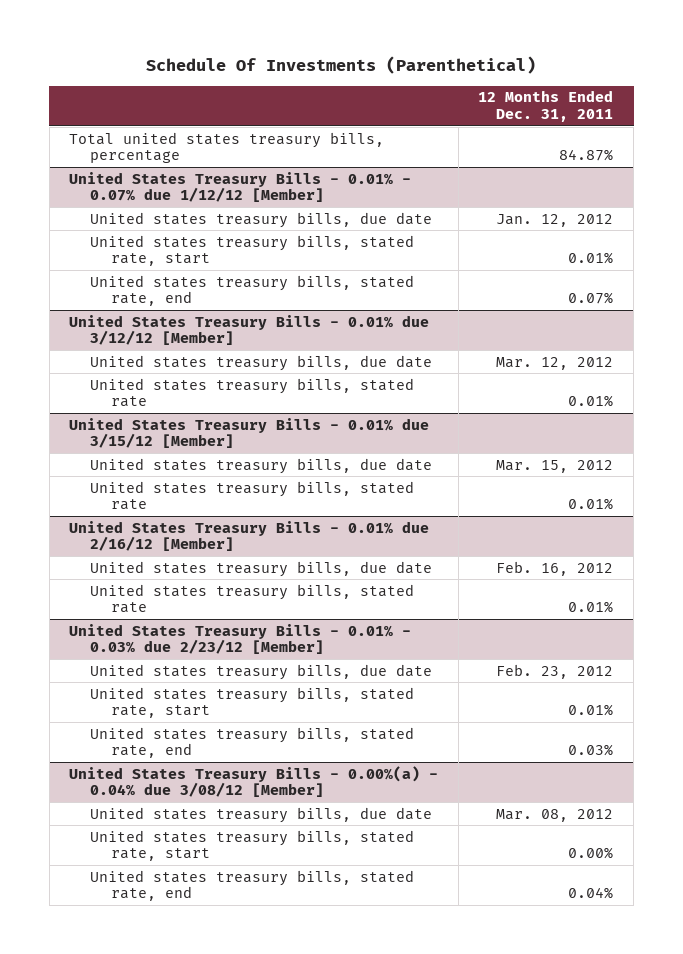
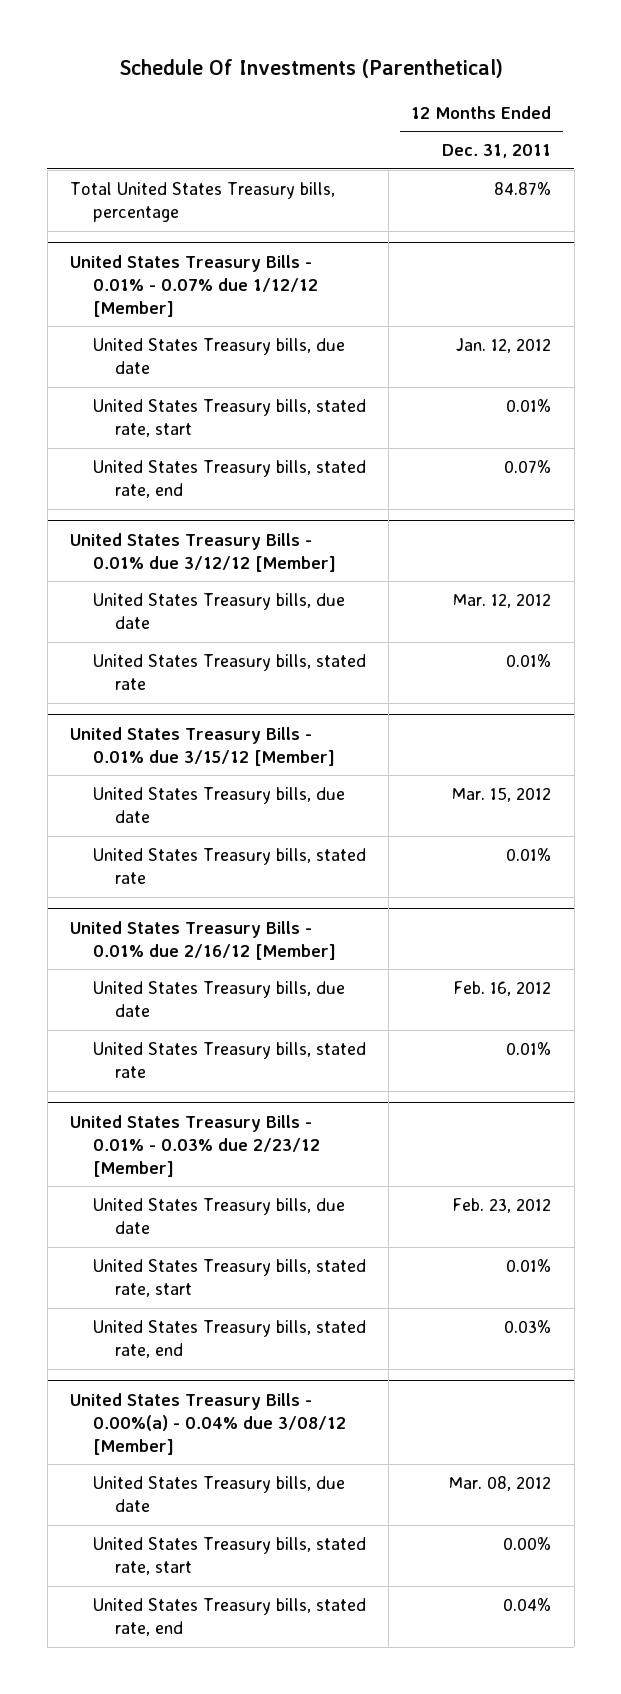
[69,131,385,164] Total united states treasury bills, percentage -> [70,181,336,223] Total United States Treasury bills, percentage
[90,211,433,228] United states treasury bills, due date -> [92,337,345,375] United States Treasury bills, due date
[90,234,415,267] United states treasury bills, stated rate, start -> [92,398,366,438] United States Treasury bills, stated rate, start
[90,274,415,307] United states treasury bills, stated rate, end -> [92,459,366,499] United States Treasury bills, stated rate, end
[90,354,433,371] United states treasury bills, due date -> [92,592,345,630] United States Treasury bills, due date
[90,377,415,408] United states treasury bills, stated rate -> [92,653,366,691] United States Treasury bills, stated rate
[90,457,433,474] United states treasury bills, due date -> [92,786,345,824] United States Treasury bills, due date
[90,480,415,511] United states treasury bills, stated rate -> [92,847,366,885] United States Treasury bills, stated rate
[90,560,433,577] United states treasury bills, due date -> [92,980,345,1018] United States Treasury bills, due date
[90,583,415,614] United states treasury bills, stated rate -> [92,1041,366,1079] United States Treasury bills, stated rate
[90,663,433,680] United states treasury bills, due date -> [92,1197,345,1235] United States Treasury bills, due date
[90,686,415,719] United states treasury bills, stated rate, start -> [92,1258,366,1298] United States Treasury bills, stated rate, start
[90,726,415,759] United states treasury bills, stated rate, end -> [92,1319,366,1359] United States Treasury bills, stated rate, end
[90,806,433,823] United states treasury bills, due date -> [92,1475,345,1513] United States Treasury bills, due date
[90,829,415,862] United states treasury bills, stated rate, start -> [92,1536,366,1576] United States Treasury bills, stated rate, start
[90,869,415,902] United states treasury bills, stated rate, end -> [92,1597,366,1637] United States Treasury bills, stated rate, end

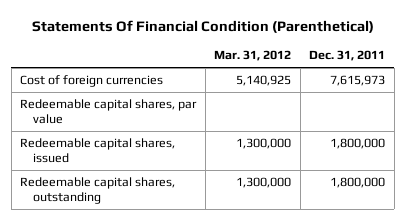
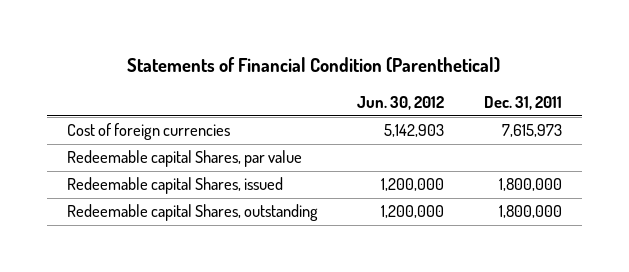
[31,19,374,33] Statements Of Financial Condition (Parenthetical) -> [127,57,501,74] Statements of Financial Condition (Parenthetical)
[214,50,292,62] Mar. 31, 2012 -> none
none -> [357,96,445,111] Jun. 30, 2012
[20,99,198,125] Redeemable capital shares, par value -> [66,150,302,168] Redeemable capital Shares, par value
[20,138,176,164] Redeemable capital shares, issued -> [66,177,283,195] Redeemable capital Shares, issued
[20,177,176,205] Redeemable capital shares, outstanding -> [66,204,318,222] Redeemable capital Shares, outstanding

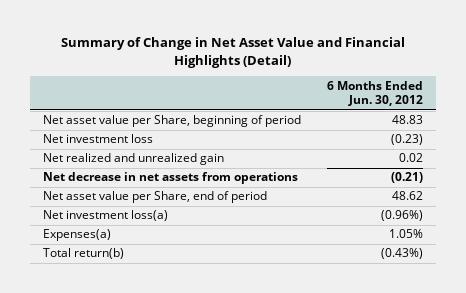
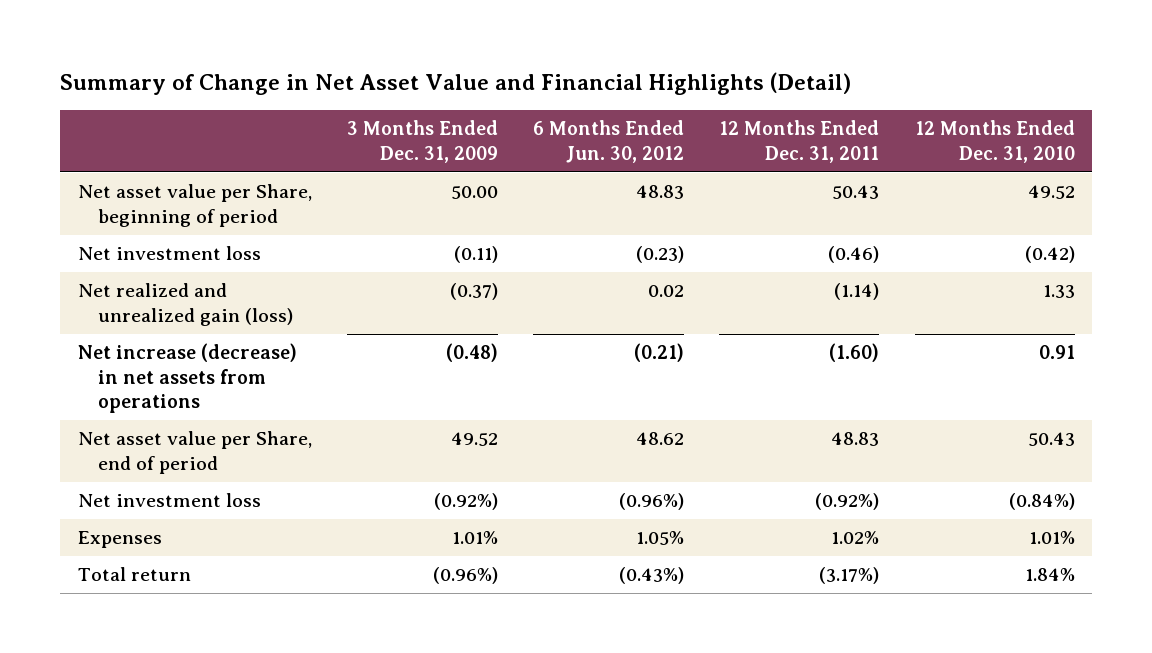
none -> [346,120,498,163] 3 Months Ended Dec. 31, 2009
none -> [719,120,880,163] 12 Months Ended Dec. 31, 2011
none -> [914,120,1075,163] 12 Months Ended Dec. 31, 2010
[42,153,224,166] Net realized and unrealized gain -> [77,283,294,326] Net realized and unrealized gain (loss)
[42,172,298,185] Net decrease in net assets from operations -> [77,343,297,414] Net increase (decrease) in net assets from operations
[42,210,168,222] Net investment loss(a) -> [77,493,261,508] Net investment loss
[42,229,111,242] Expenses(a) -> [77,531,162,549] Expenses
[42,248,124,260] Total return(b) -> [77,567,191,582] Total return

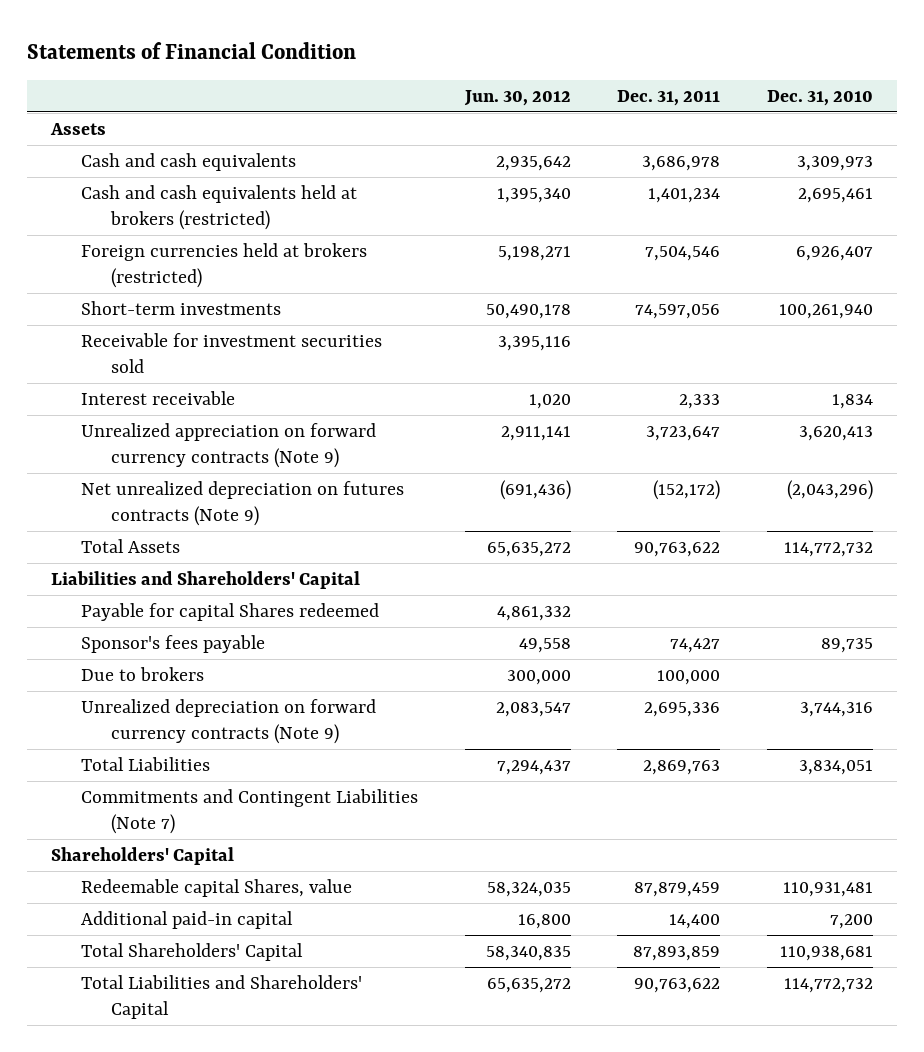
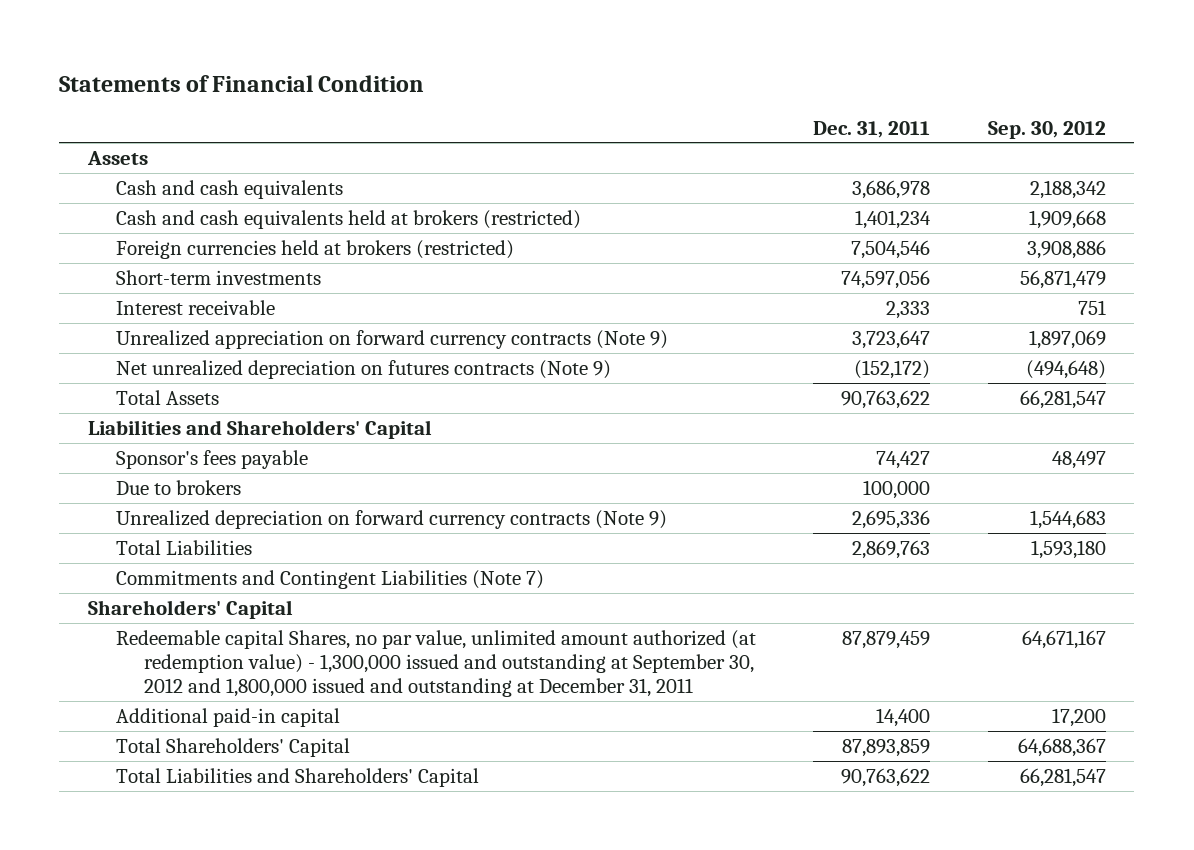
[463,89,571,106] Jun. 30, 2012 -> none
[767,89,874,106] Dec. 31, 2010 -> none
none -> [987,120,1106,139] Sep. 30, 2012
[80,332,382,374] Receivable for investment securities sold -> none
[80,602,379,621] Payable for capital Shares redeemed -> none
[80,878,352,897] Redeemable capital Shares, value -> [116,629,757,698] Redeemable capital Shares, no par value, unlimited amount authorized (at redemption value) - 1,300,000 issued and outstanding at September 30, 2012 and 1,800,000 issued and outstanding at December 31, 2011

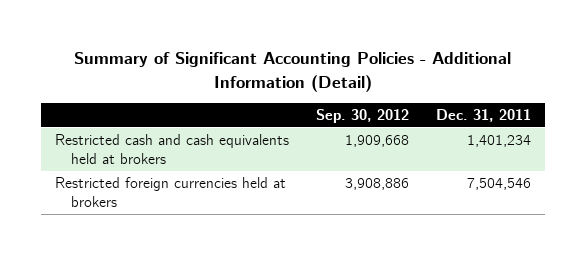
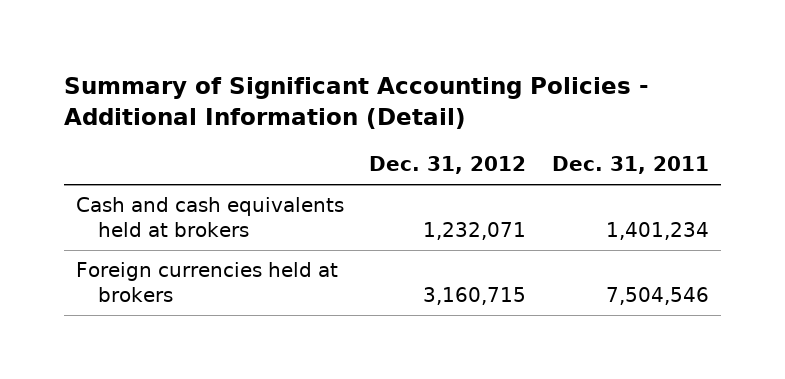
[315,108,409,123] Sep. 30, 2012 -> none
none -> [369,156,527,175] Dec. 31, 2012
[54,134,289,164] Restricted cash and cash equivalents held at brokers -> [76,196,345,238] Cash and cash equivalents held at brokers
[54,177,286,207] Restricted foreign currencies held at brokers -> [76,261,339,303] Foreign currencies held at brokers

